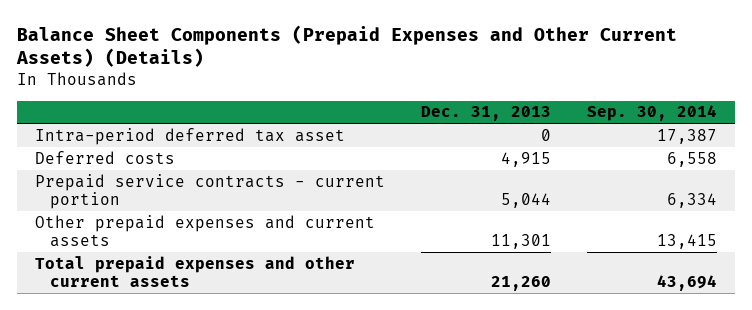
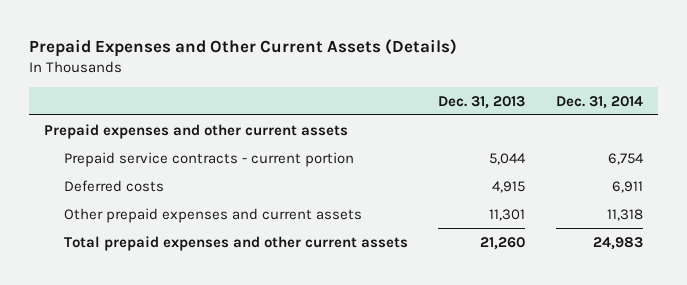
[15,24,677,68] Balance Sheet Components (Prepaid Expenses and Other Current Assets) (Details) -> [29,39,458,58] Prepaid Expenses and Other Current Assets (Details)
[587,105,718,122] Sep. 30, 2014 -> none
none -> [555,95,643,109] Dec. 31, 2014
[34,127,345,145] Intra-period deferred tax asset -> none
none -> [44,123,349,139] Prepaid expenses and other current assets
[34,150,175,164] Deferred costs -> [64,179,165,192] Deferred costs

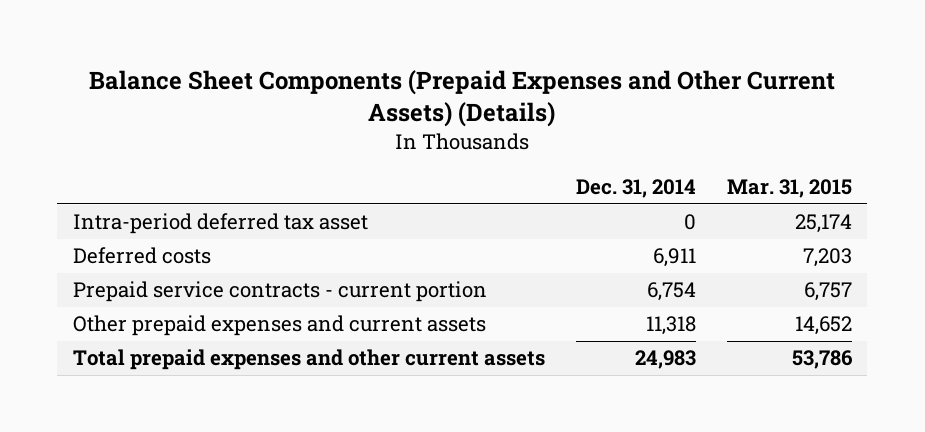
[29,39,458,58] Prepaid Expenses and Other Current Assets (Details) -> [89,70,836,128] Balance Sheet Components (Prepaid Expenses and Other Current Assets) (Details)
[438,95,526,109] Dec. 31, 2013 -> none
none -> [726,179,852,199] Mar. 31, 2015
[44,123,349,139] Prepaid expenses and other current assets -> none
none -> [72,213,368,235] Intra-period deferred tax asset
[64,151,355,167] Prepaid service contracts - current portion -> [72,281,487,303] Prepaid service contracts - current portion

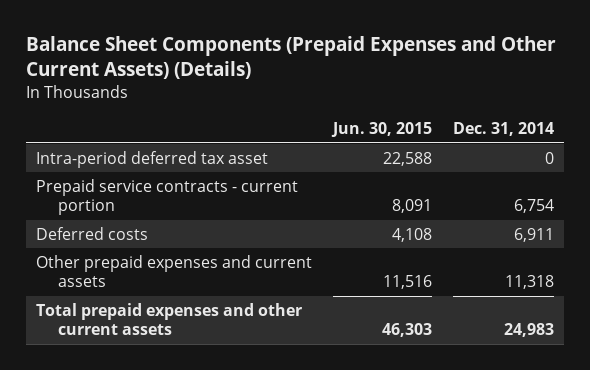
[726,179,852,199] Mar. 31, 2015 -> none
none -> [331,122,433,138] Jun. 30, 2015
[72,247,211,265] Deferred costs -> [36,226,149,240] Deferred costs

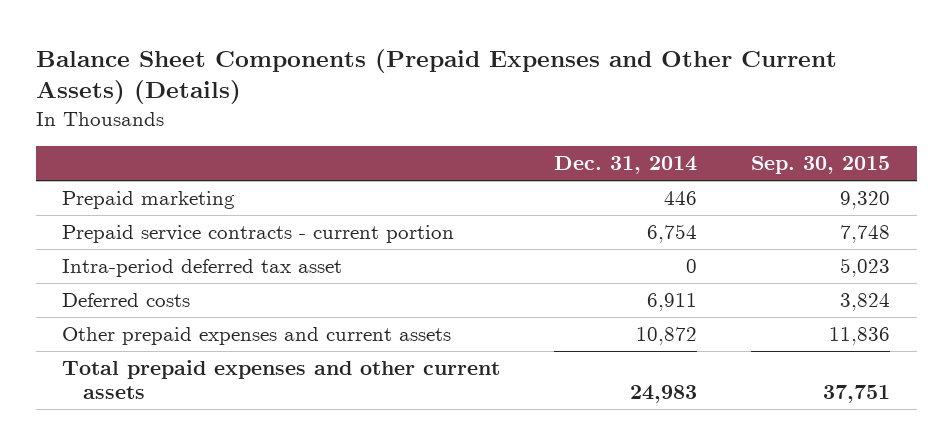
[331,122,433,138] Jun. 30, 2015 -> none
none -> [750,156,890,175] Sep. 30, 2015
none -> [62,191,236,210] Prepaid marketing
[36,150,269,168] Intra-period deferred tax asset -> [62,259,343,278] Intra-period deferred tax asset
[504,275,554,290] 11,318 -> [636,327,698,346] 10,872

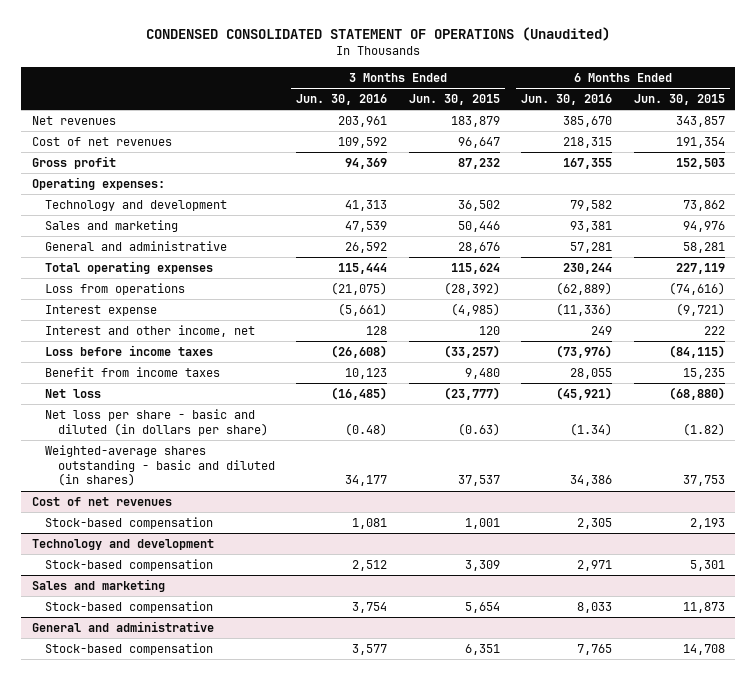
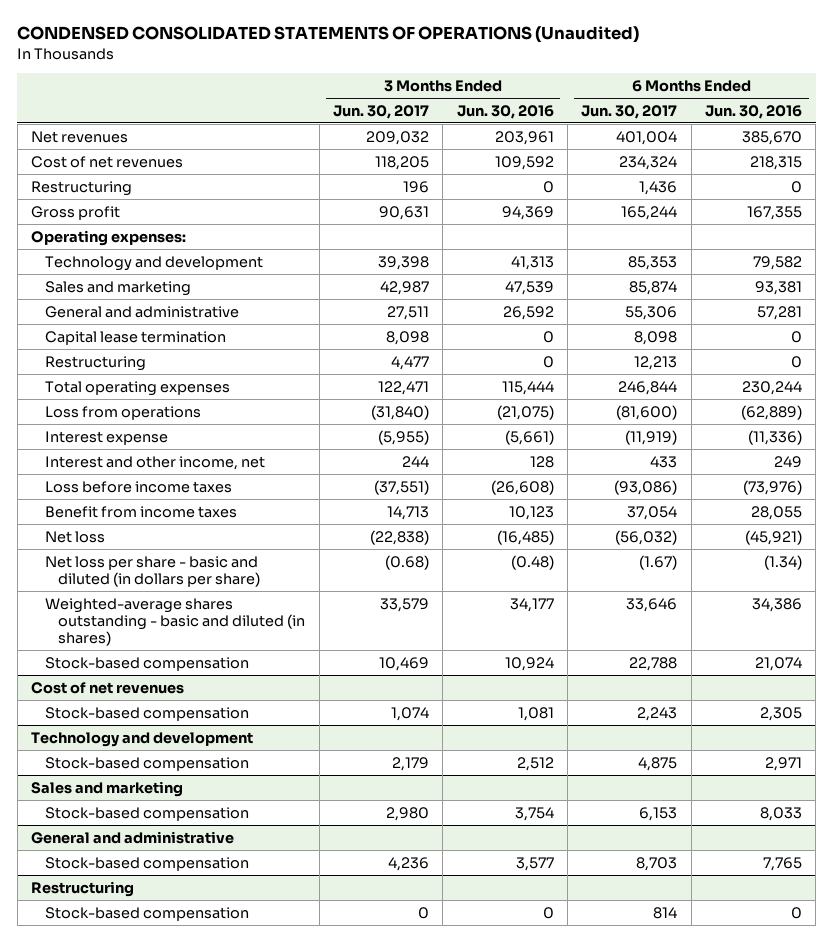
[146,27,611,42] CONDENSED CONSOLIDATED STATEMENT OF OPERATIONS (Unaudited) -> [17,26,640,44] CONDENSED CONSOLIDATED STATEMENTS OF OPERATIONS (Unaudited)
[408,94,500,106] Jun. 30, 2015 -> none
[633,94,725,106] Jun. 30, 2015 -> none
none -> [332,104,429,119] Jun. 30, 2017
none -> [581,104,678,119] Jun. 30, 2017
none -> [30,180,132,196] Restructuring
none -> [44,330,226,345] Capital lease termination
none -> [44,355,146,371] Restructuring
none -> [44,656,249,671] Stock-based compensation
none -> [30,880,134,897] Restructuring
none -> [44,906,249,921] Stock-based compensation

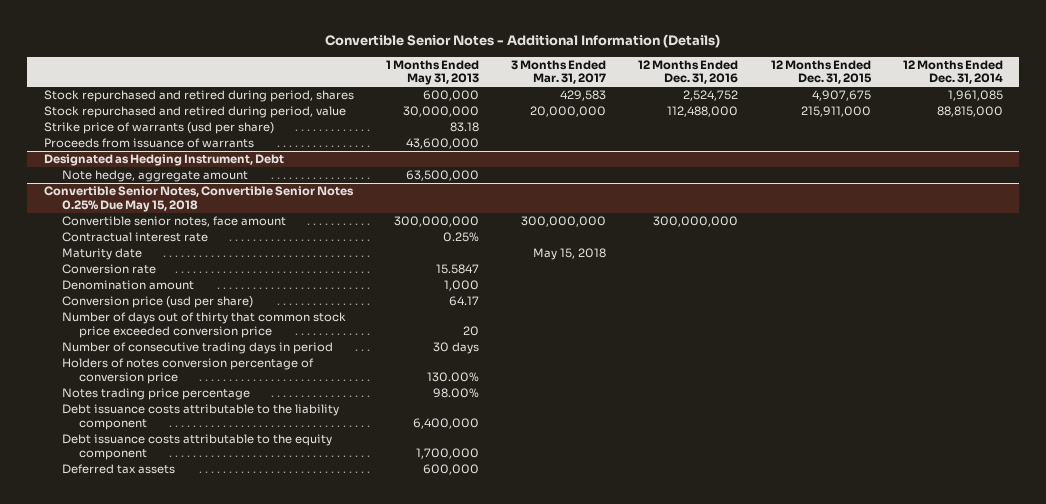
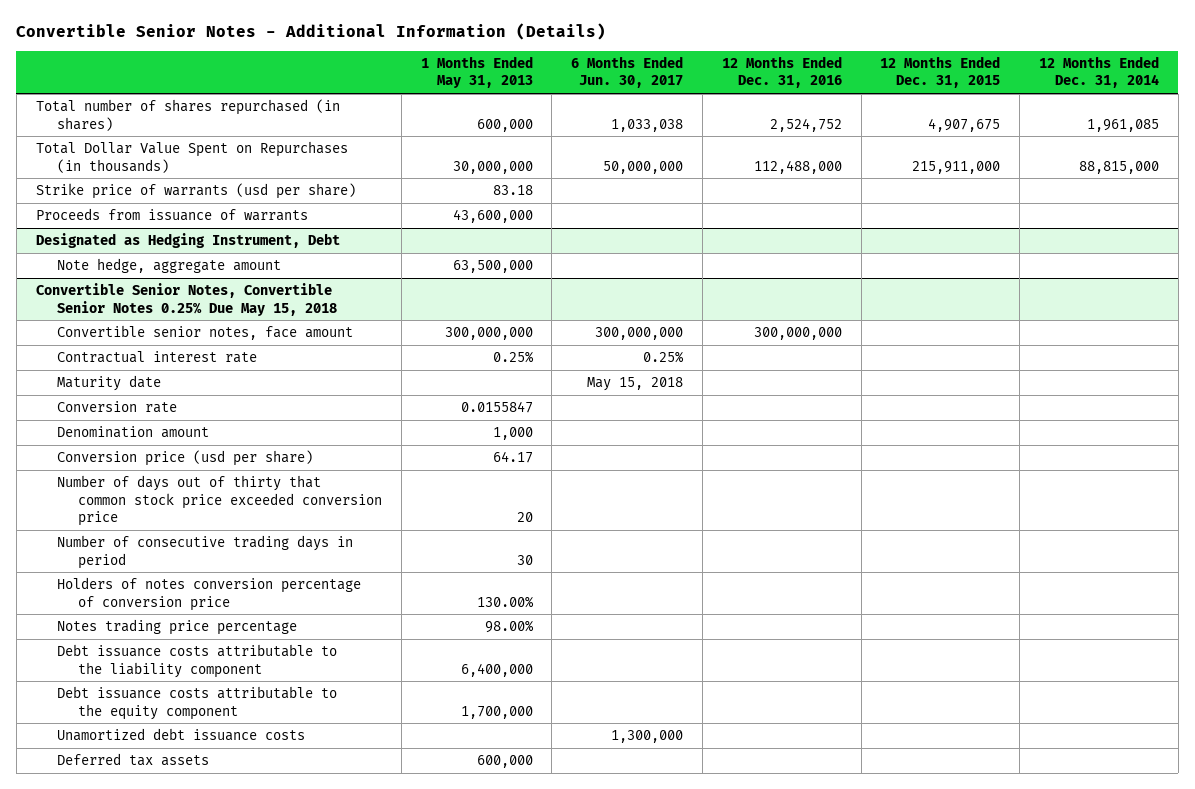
[511,59,607,85] 3 Months Ended Mar. 31, 2017 -> none
none -> [571,55,684,89] 6 Months Ended Jun. 30, 2017
[43,90,354,103] Stock repurchased and retired during period, shares -> [35,99,340,131] Total number of shares repurchased (in shares)
[43,106,346,119] Stock repurchased and retired during period, value -> [35,141,348,173] Total Dollar Value Spent on Repurchases (in thousands)
[435,264,479,275] 15.5847 -> [460,401,533,414] 0.0155847
[432,342,479,355] 30 days -> [516,554,533,565] 30
none -> [56,728,305,742] Unamortized debt issuance costs

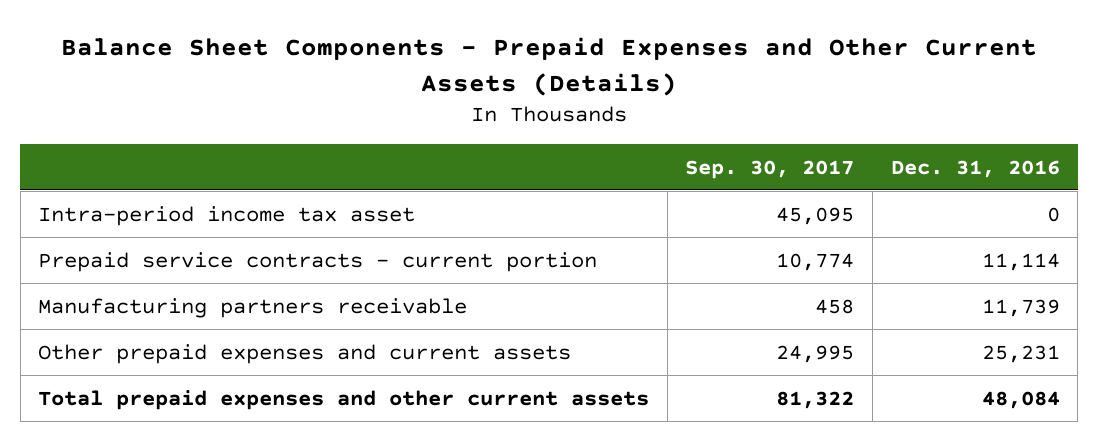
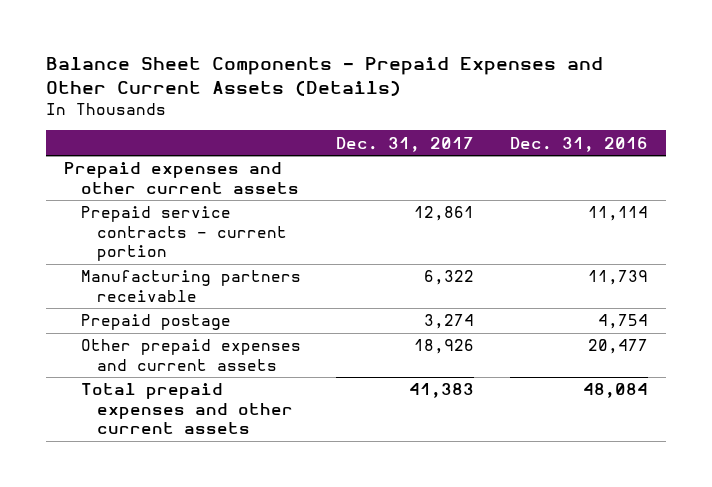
[685,159,855,179] Sep. 30, 2017 -> none
none -> [336,136,475,152] Dec. 31, 2017
[38,205,416,226] Intra-period income tax asset -> none
none -> [64,162,299,194] Prepaid expenses and other current assets
none -> [80,314,231,331] Prepaid postage
[981,344,1060,363] 25,231 -> [587,339,648,355] 20,477

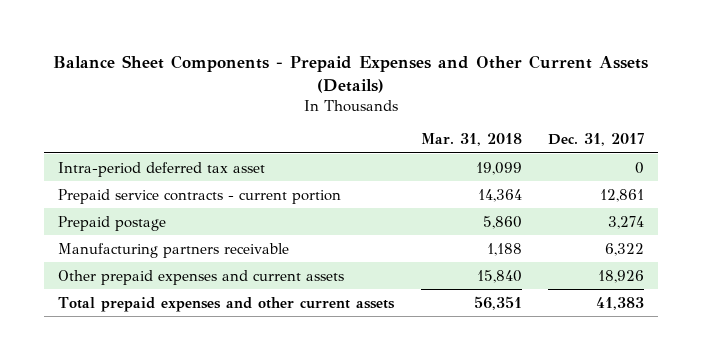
[509,136,648,152] Dec. 31, 2016 -> none
none -> [420,133,522,147] Mar. 31, 2018
[64,162,299,194] Prepaid expenses and other current assets -> none
none -> [57,161,265,177] Intra-period deferred tax asset
[80,270,301,302] Manufacturing partners receivable -> [57,242,289,258] Manufacturing partners receivable

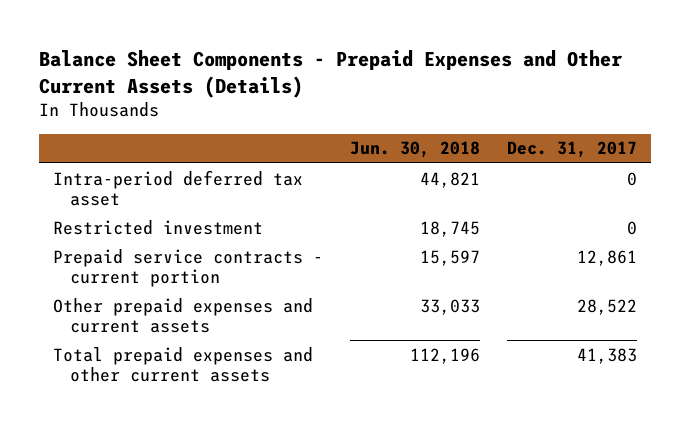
[420,133,522,147] Mar. 31, 2018 -> none
none -> [349,141,480,159] Jun. 30, 2018
none -> [52,219,263,235] Restricted investment
[57,215,166,231] Prepaid postage -> none
[57,242,289,258] Manufacturing partners receivable -> none
[598,269,645,283] 18,926 -> [577,298,638,315] 28,522

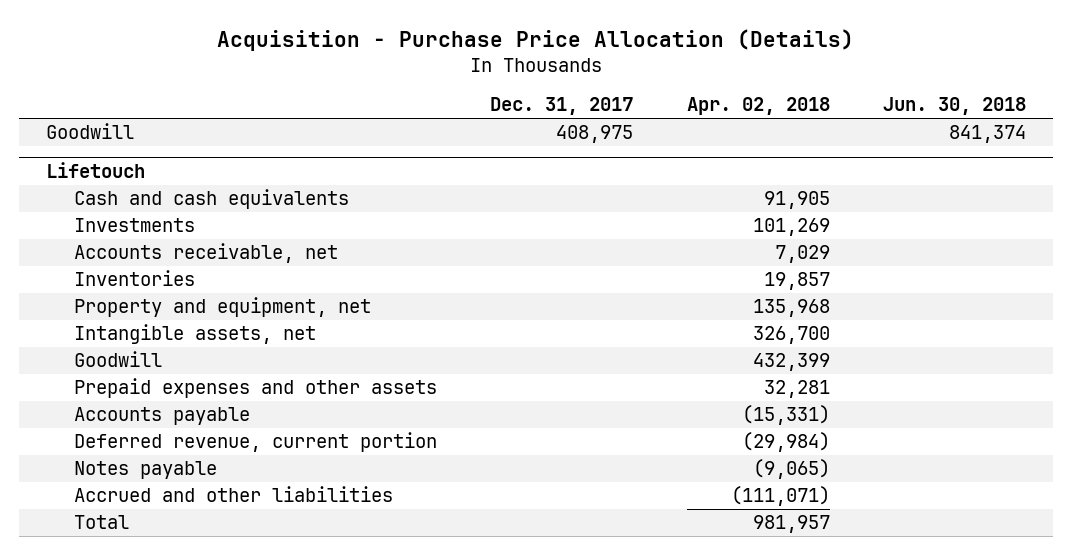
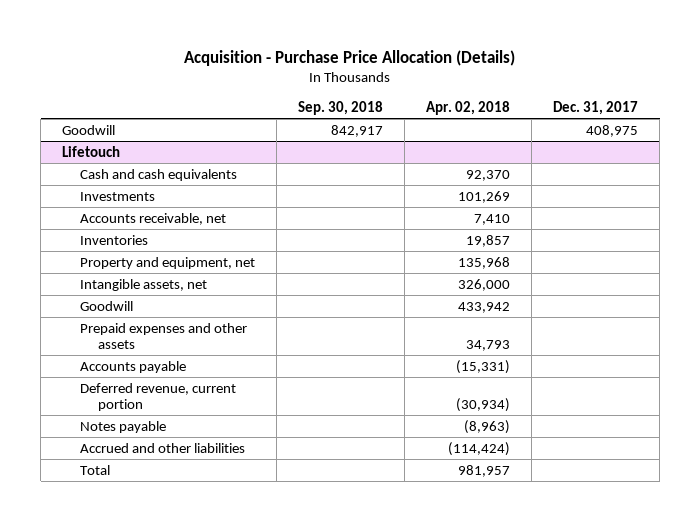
[882,97,1026,116] Jun. 30, 2018 -> none
none -> [298,101,384,116] Sep. 30, 2018
[763,191,830,210] 91,905 -> [466,169,511,181] 92,370
[774,245,830,264] 7,029 -> [474,213,511,225] 7,410
[752,326,830,345] 326,700 -> [458,278,511,291] 326,000
[752,353,830,372] 432,399 -> [458,301,511,313] 433,942
[763,380,830,399] 32,281 -> [466,340,511,352] 34,793
[741,432,830,453] (29,984) -> [456,398,511,413] (30,934)
[752,459,830,480] (9,065) -> [464,419,511,434] (8,963)
[730,486,830,507] (111,071) -> [448,441,511,456] (114,424)

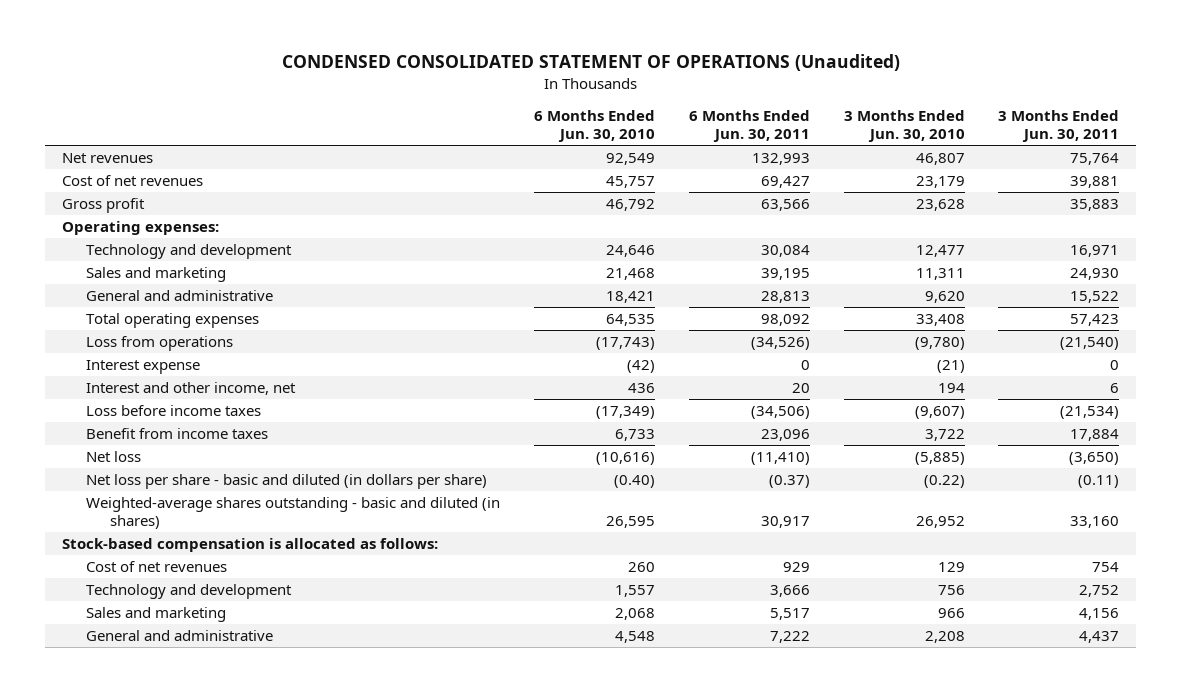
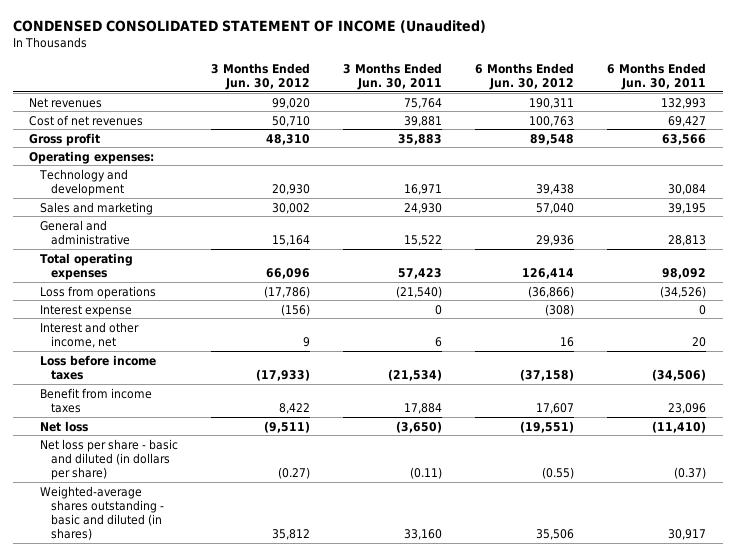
[281,54,900,72] CONDENSED CONSOLIDATED STATEMENT OF OPERATIONS (Unaudited) -> [12,20,486,34] CONDENSED CONSOLIDATED STATEMENT OF INCOME (Unaudited)
[533,109,655,142] 6 Months Ended Jun. 30, 2010 -> none
[843,109,965,142] 3 Months Ended Jun. 30, 2010 -> none
none -> [211,62,311,90] 3 Months Ended Jun. 30, 2012
none -> [475,62,575,90] 6 Months Ended Jun. 30, 2012
[62,537,439,552] Stock-based compensation is allocated as follows: -> none
[86,560,228,572] Cost of net revenues -> none
[86,583,293,599] Technology and development -> none
[86,606,227,622] Sales and marketing -> none
[86,629,274,641] General and administrative -> none

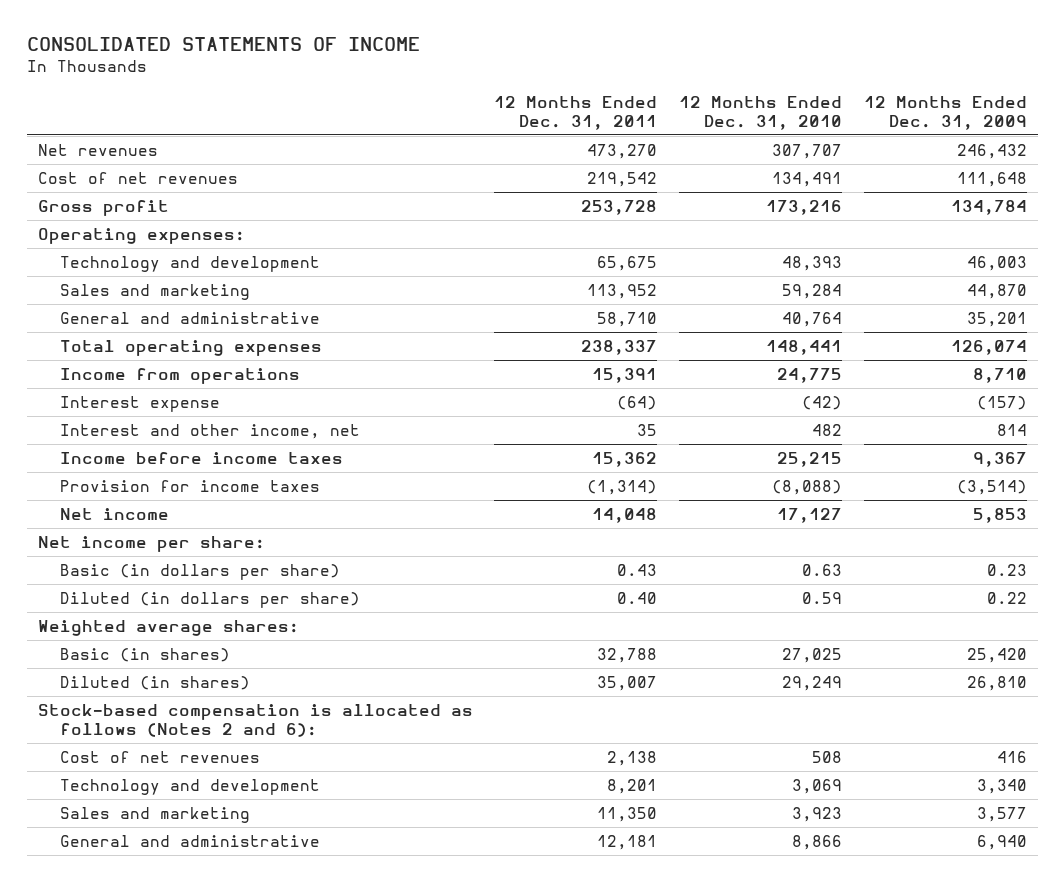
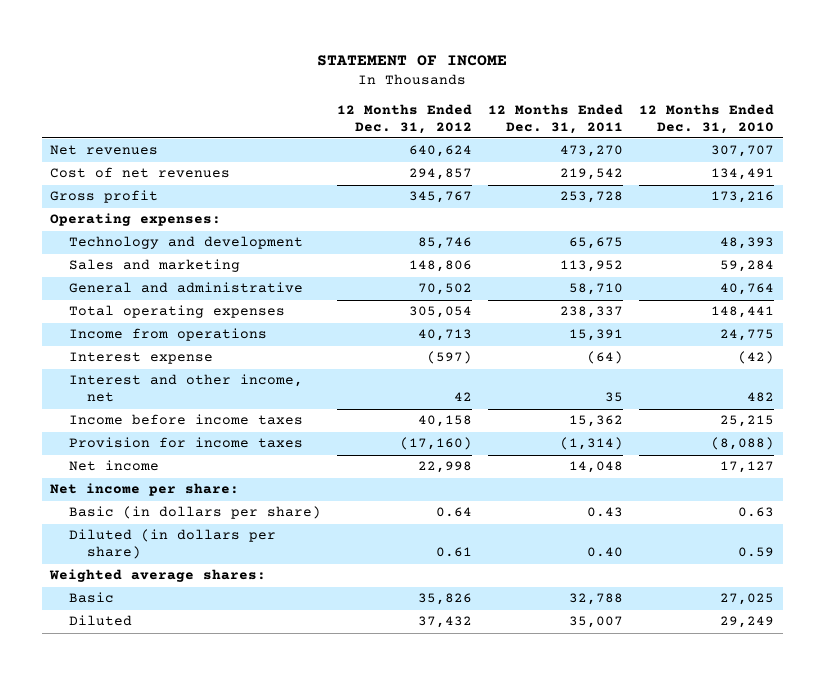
[26,36,420,51] CONSOLIDATED STATEMENTS OF INCOME -> [317,54,508,66] STATEMENT OF INCOME
[863,95,1027,130] 12 Months Ended Dec. 31, 2009 -> none
none -> [336,103,472,134] 12 Months Ended Dec. 31, 2012
[37,704,473,737] Stock-based compensation is allocated as follows (Notes 2 and 6): -> none
[60,751,261,764] Cost of net revenues -> none
[60,779,321,796] Technology and development -> none
[60,807,251,824] Sales and marketing -> none
[60,835,321,848] General and administrative -> none
[60,648,231,663] Basic (in shares) -> [68,592,114,604] Basic
[60,676,251,691] Diluted (in shares) -> [68,615,132,627] Diluted

